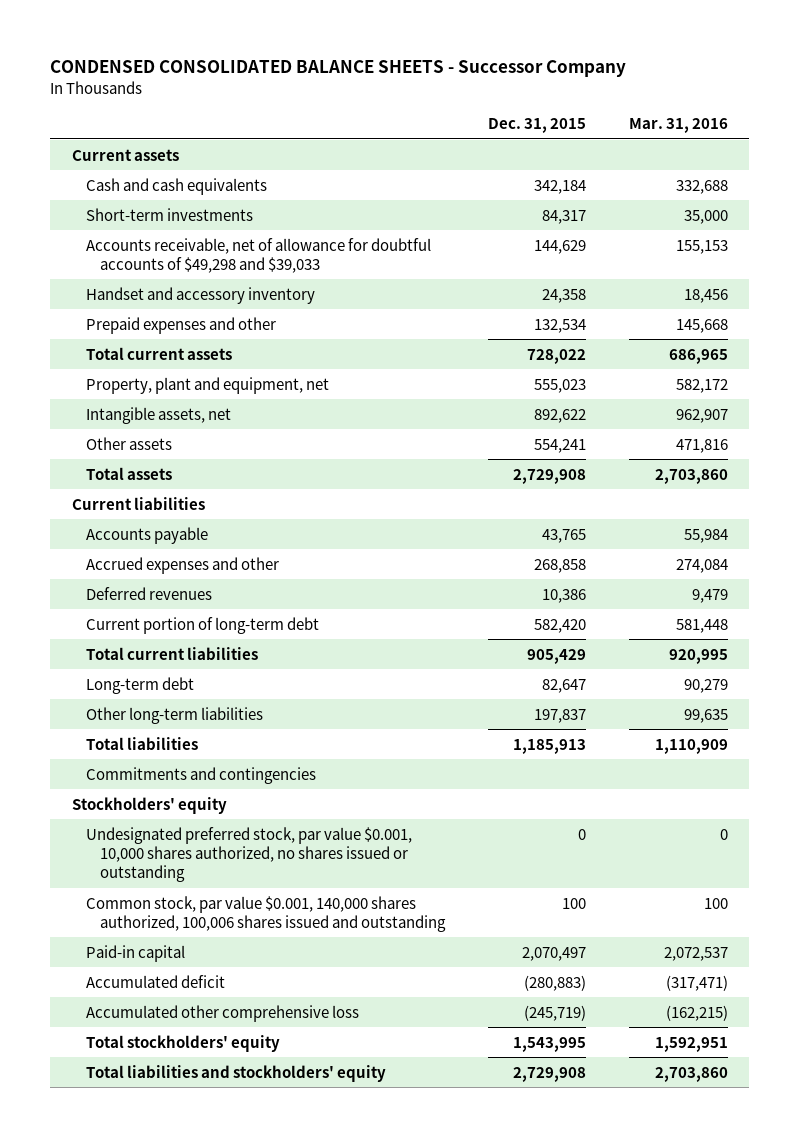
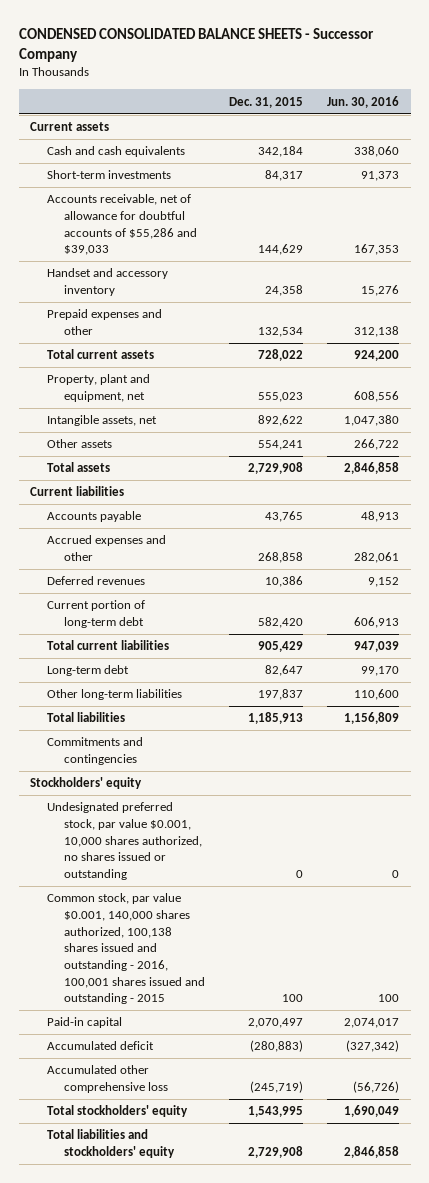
[628,118,728,134] Mar. 31, 2016 -> none
none -> [326,95,399,108] Jun. 30, 2016
[85,237,431,273] Accounts receivable, net of allowance for doubtful accounts of $49,298 and $39,033 -> [47,194,198,256] Accounts receivable, net of allowance for doubtful accounts of $55,286 and $39,033
[85,895,447,932] Common stock, par value $0.001, 140,000 shares authorized, 100,006 shares issued and outstanding -> [47,893,206,1005] Common stock, par value $0.001, 140,000 shares authorized, 100,138 shares issued and outstanding - 2016, 100,001 shares issued and outstanding - 2015

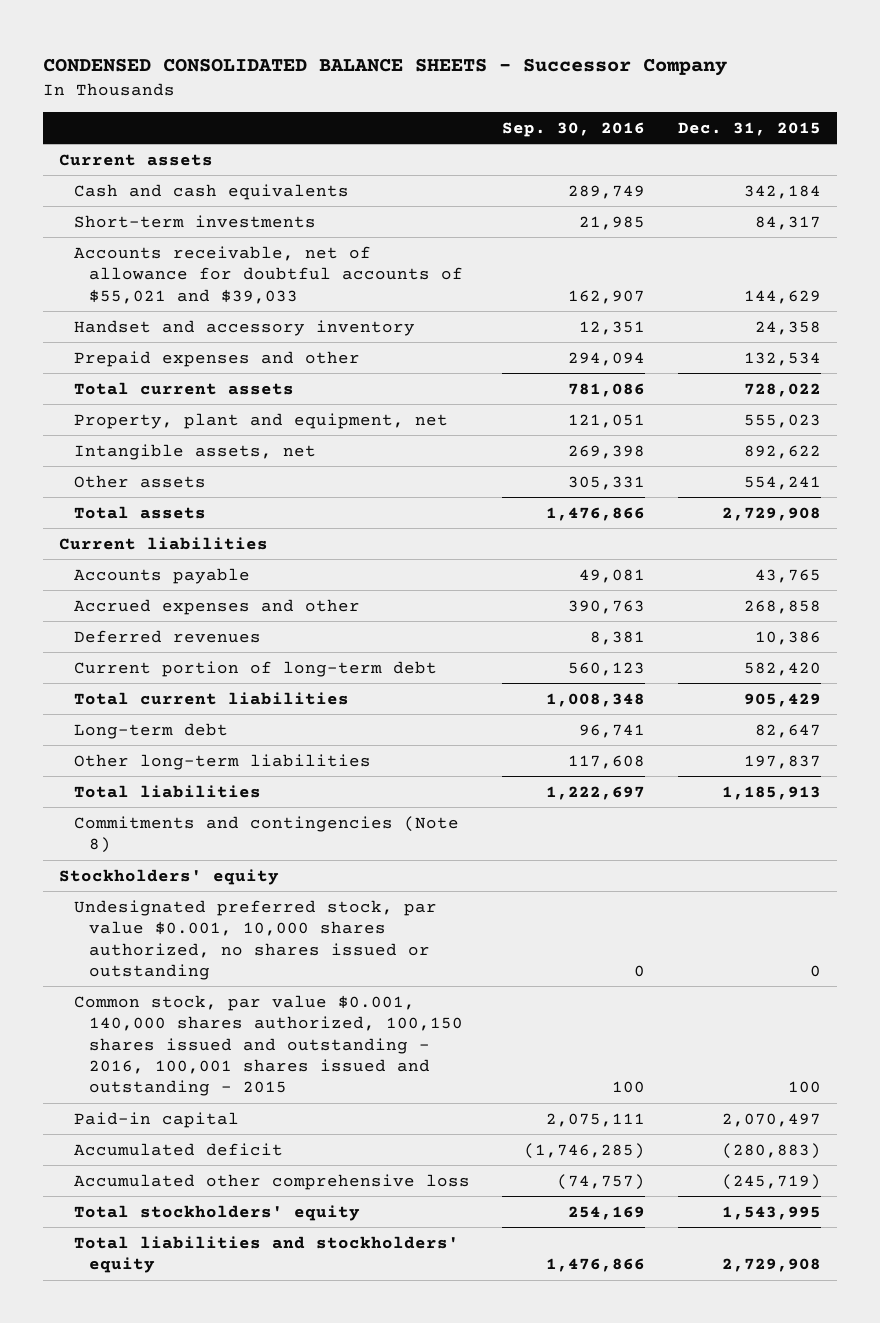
[326,95,399,108] Jun. 30, 2016 -> none
none -> [502,122,646,138] Sep. 30, 2016
[47,194,198,256] Accounts receivable, net of allowance for doubtful accounts of $55,286 and $39,033 -> [74,245,464,304] Accounts receivable, net of allowance for doubtful accounts of $55,021 and $39,033
[47,737,144,766] Commitments and contingencies -> [74,815,460,854] Commitments and contingencies (Note 8)
[47,893,206,1005] Common stock, par value $0.001, 140,000 shares authorized, 100,138 shares issued and outstanding - 2016, 100,001 shares issued and outstanding - 2015 -> [74,994,464,1097] Common stock, par value $0.001, 140,000 shares authorized, 100,150 shares issued and outstanding - 2016, 100,001 shares issued and outstanding - 2015

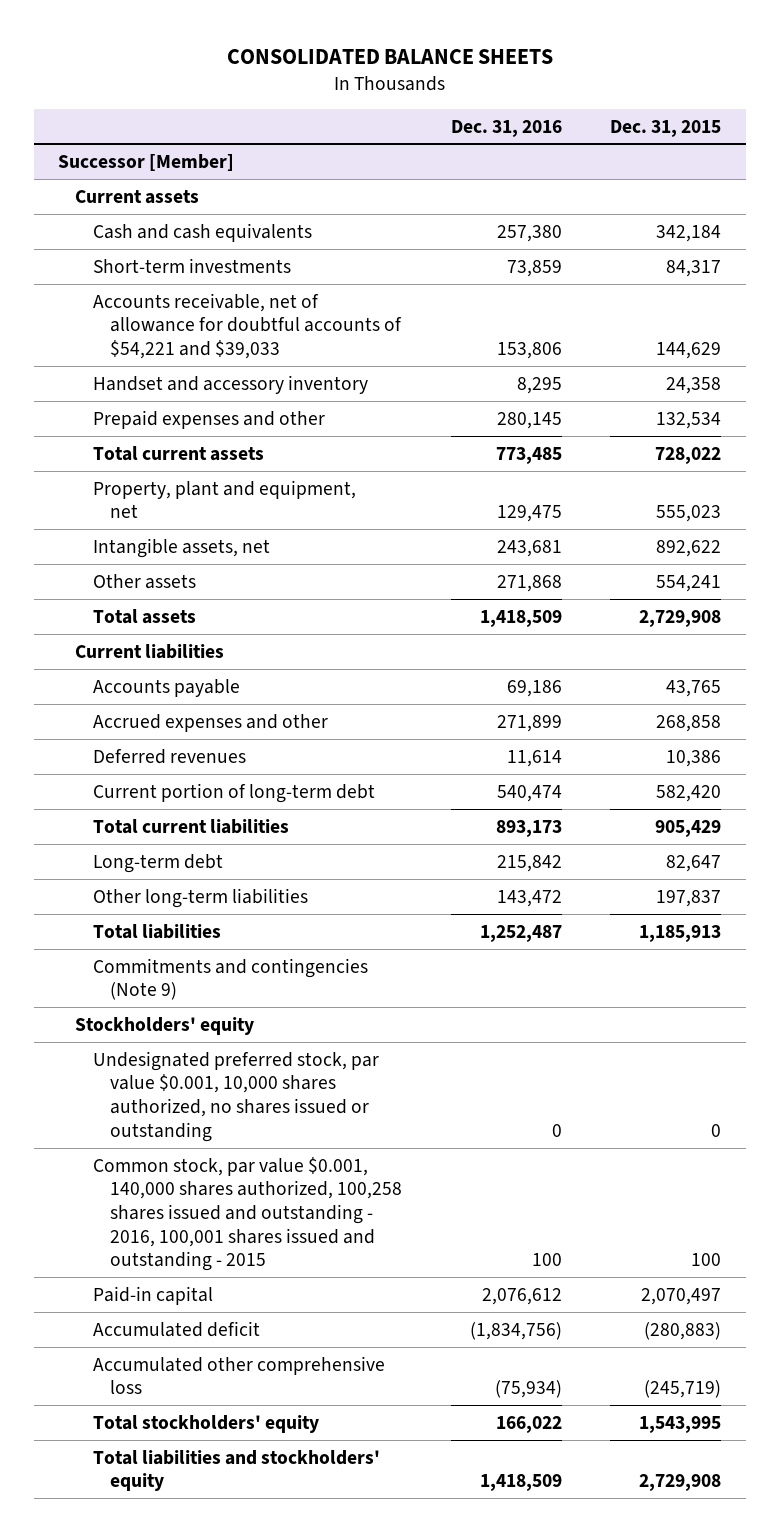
[43,57,728,76] CONDENSED CONSOLIDATED BALANCE SHEETS - Successor Company -> [226,48,553,64] CONSOLIDATED BALANCE SHEETS
[502,122,646,138] Sep. 30, 2016 -> none
none -> [450,119,562,137] Dec. 31, 2016
none -> [57,153,234,171] Successor [Member]
[74,245,464,304] Accounts receivable, net of allowance for doubtful accounts of $55,021 and $39,033 -> [92,292,403,359] Accounts receivable, net of allowance for doubtful accounts of $54,221 and $39,033
[74,815,460,854] Commitments and contingencies (Note 8) -> [92,957,368,1001] Commitments and contingencies (Note 9)
[74,994,464,1097] Common stock, par value $0.001, 140,000 shares authorized, 100,150 shares issued and outstanding - 2016, 100,001 shares issued and outstanding - 2015 -> [92,1156,403,1272] Common stock, par value $0.001, 140,000 shares authorized, 100,258 shares issued and outstanding - 2016, 100,001 shares issued and outstanding - 2015

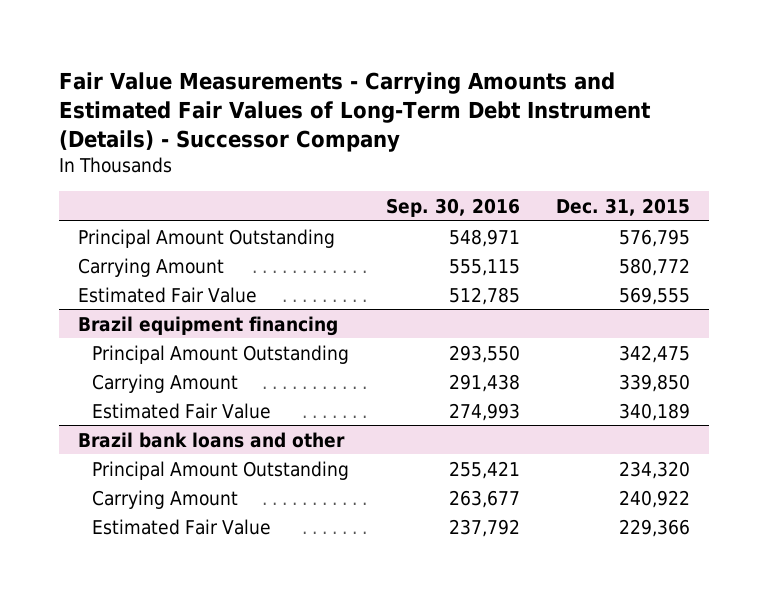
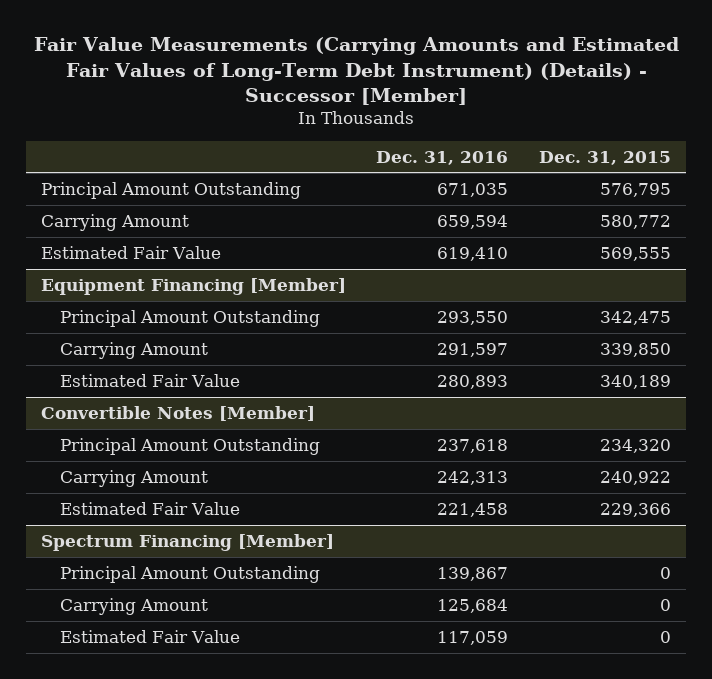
[59,71,652,153] Fair Value Measurements - Carrying Amounts and Estimated Fair Values of Long-Term Debt Instrument (Details) - Successor Company -> [33,37,679,106] Fair Value Measurements (Carrying Amounts and Estimated Fair Values of Long-Term Debt Instrument) (Details) - Successor [Member]
[385,197,520,217] Sep. 30, 2016 -> none
none -> [376,150,509,165] Dec. 31, 2016
[77,315,338,336] Brazil equipment financing -> [41,277,347,295] Equipment Financing [Member]
[77,431,345,448] Brazil bank loans and other -> [41,405,316,421] Convertible Notes [Member]
none -> [41,533,335,551] Spectrum Financing [Member]
none -> [59,565,320,583] Principal Amount Outstanding
none -> [59,597,208,615] Carrying Amount
none -> [59,629,240,643] Estimated Fair Value

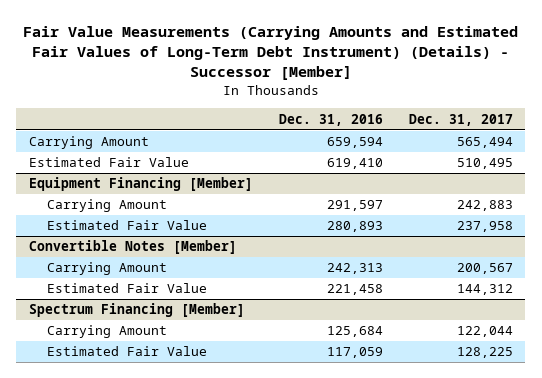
[538,150,671,165] Dec. 31, 2015 -> none
none -> [408,113,513,126] Dec. 31, 2017
[41,181,302,199] Principal Amount Outstanding -> none
[59,309,320,327] Principal Amount Outstanding -> none
[59,437,320,455] Principal Amount Outstanding -> none
[59,565,320,583] Principal Amount Outstanding -> none

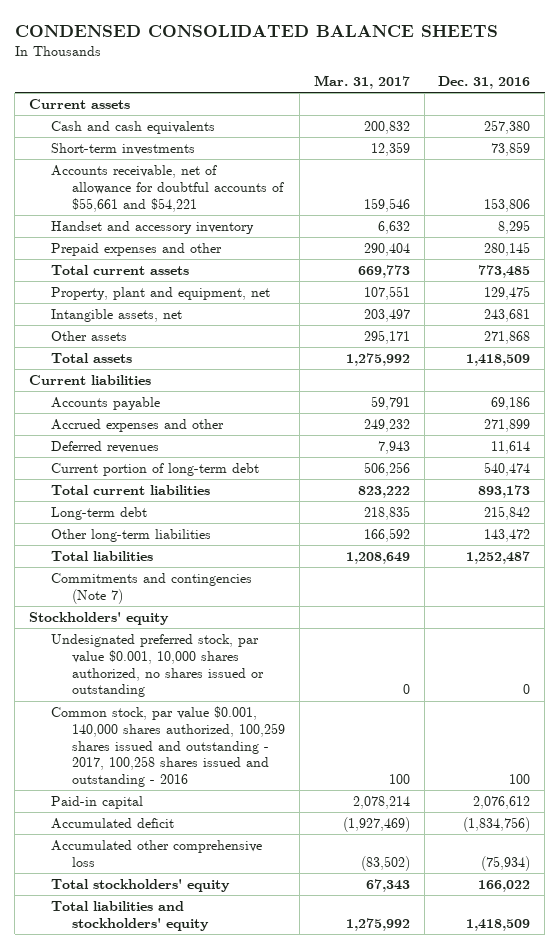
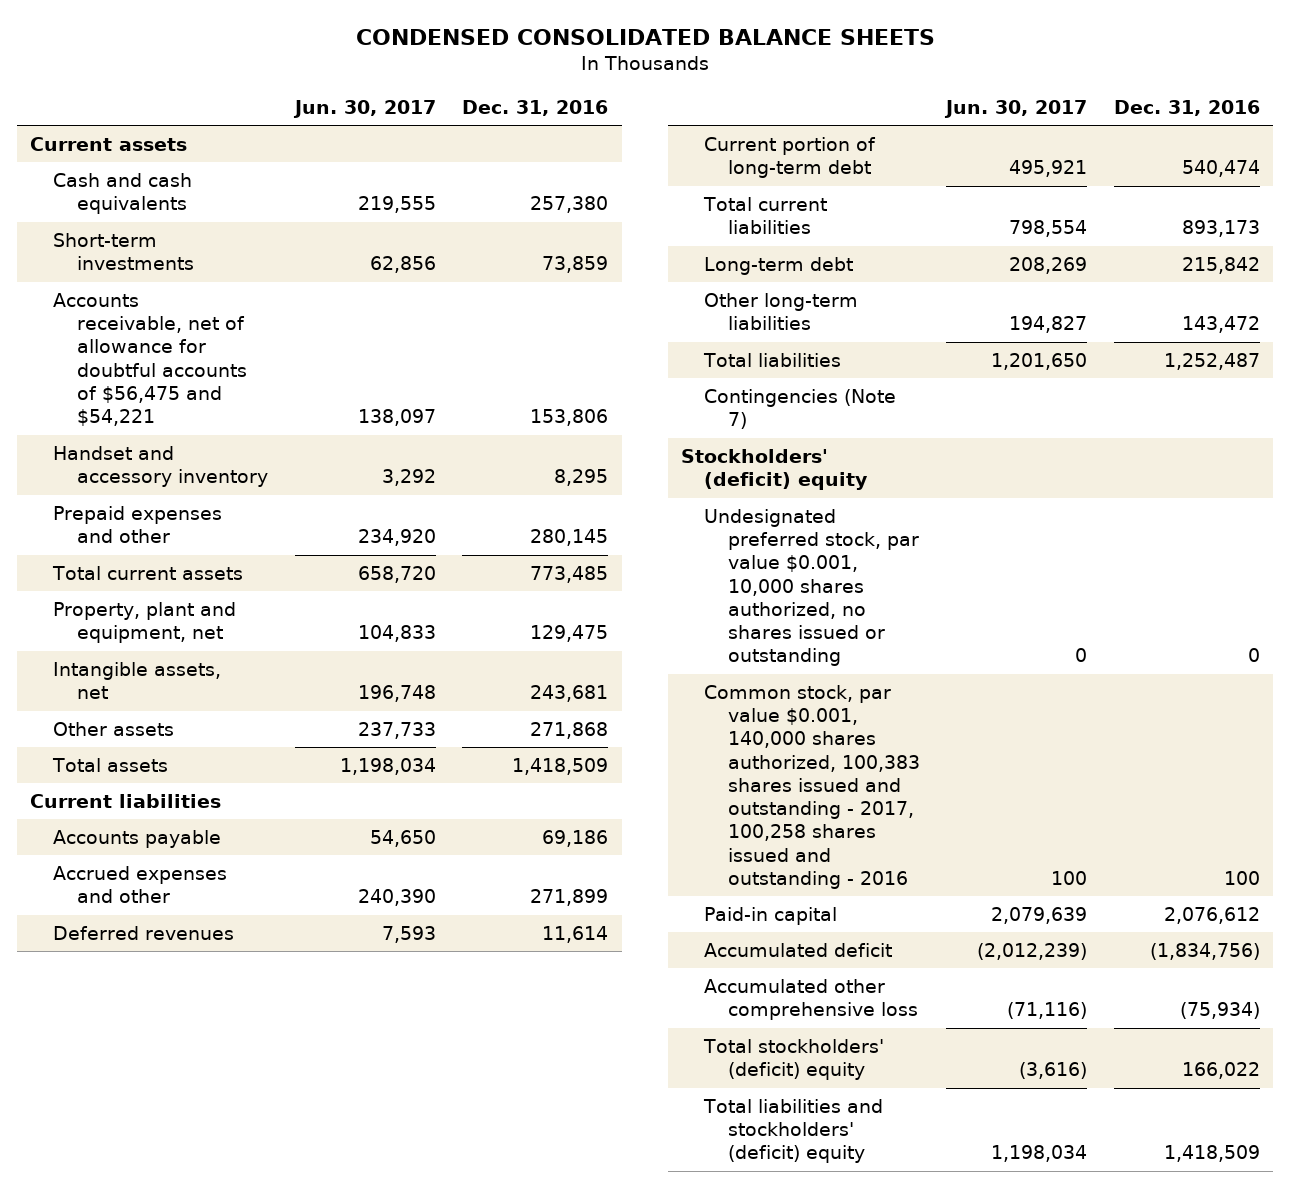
[313,75,410,90] Mar. 31, 2017 -> none
none -> [293,99,437,118] Jun. 30, 2017
[50,164,284,212] Accounts receivable, net of allowance for doubtful accounts of $55,661 and $54,221 -> [53,292,247,427] Accounts receivable, net of allowance for doubtful accounts of $56,475 and $54,221
[50,572,252,604] Commitments and contingencies (Note 7) -> [704,388,897,430] Contingencies (Note 7)
[29,611,170,625] Stockholders' equity -> [680,448,869,491] Stockholders' (deficit) equity
[50,705,285,788] Common stock, par value $0.001, 140,000 shares authorized, 100,259 shares issued and outstanding - 2017, 100,258 shares issued and outstanding - 2016 -> [704,684,920,889] Common stock, par value $0.001, 140,000 shares authorized, 100,383 shares issued and outstanding - 2017, 100,258 shares issued and outstanding - 2016
[50,878,230,892] Total stockholders' equity -> [703,1038,885,1081] Total stockholders' (deficit) equity
[50,900,209,931] Total liabilities and stockholders' equity -> [703,1098,884,1164] Total liabilities and stockholders' (deficit) equity

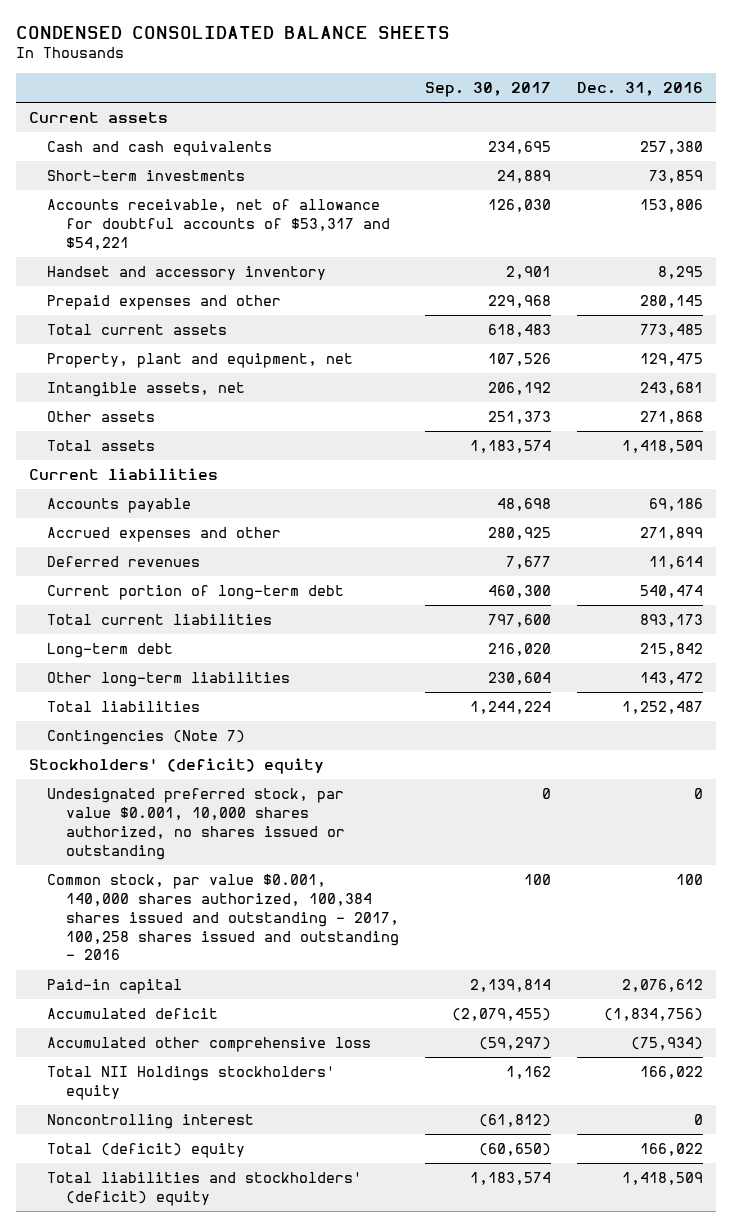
[293,99,437,118] Jun. 30, 2017 -> none
none -> [425,82,552,98] Sep. 30, 2017
[53,292,247,427] Accounts receivable, net of allowance for doubtful accounts of $56,475 and $54,221 -> [47,199,390,250] Accounts receivable, net of allowance for doubtful accounts of $53,317 and $54,221
[704,684,920,889] Common stock, par value $0.001, 140,000 shares authorized, 100,383 shares issued and outstanding - 2017, 100,258 shares issued and outstanding - 2016 -> [47,874,399,961] Common stock, par value $0.001, 140,000 shares authorized, 100,384 shares issued and outstanding - 2017, 100,258 shares issued and outstanding - 2016
[703,1038,885,1081] Total stockholders' (deficit) equity -> [47,1066,336,1101] Total NII Holdings stockholders' equity
none -> [47,1114,255,1130] Noncontrolling interest
none -> [47,1143,246,1159] Total (deficit) equity

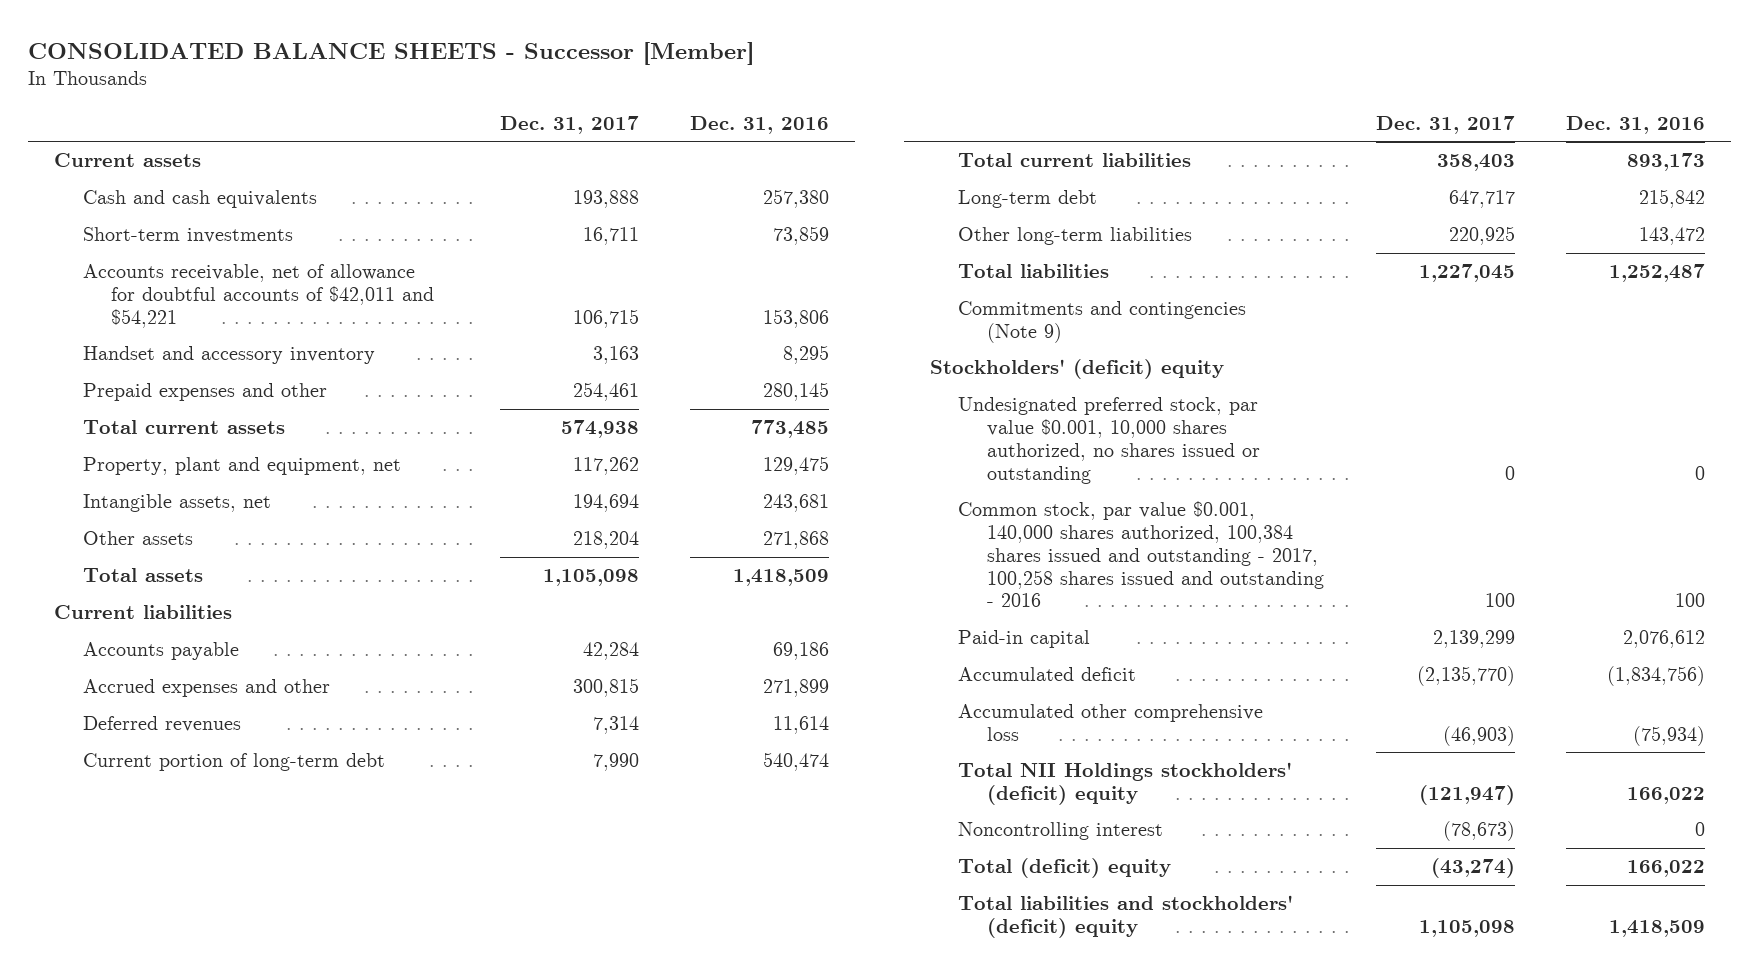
[15,25,450,39] CONDENSED CONSOLIDATED BALANCE SHEETS -> [27,41,754,65] CONSOLIDATED BALANCE SHEETS - Successor [Member]
[425,82,552,98] Sep. 30, 2017 -> none
none -> [499,115,639,134] Dec. 31, 2017
[47,199,390,250] Accounts receivable, net of allowance for doubtful accounts of $53,317 and $54,221 -> [82,264,435,328] Accounts receivable, net of allowance for doubtful accounts of $42,011 and $54,221
[47,730,246,746] Contingencies (Note 7) -> [958,301,1247,343] Commitments and contingencies (Note 9)
[47,1066,336,1101] Total NII Holdings stockholders' equity -> [958,762,1293,805] Total NII Holdings stockholders' (deficit) equity

